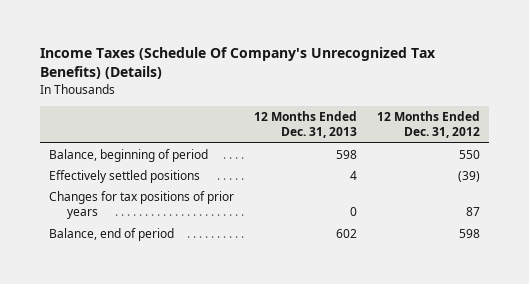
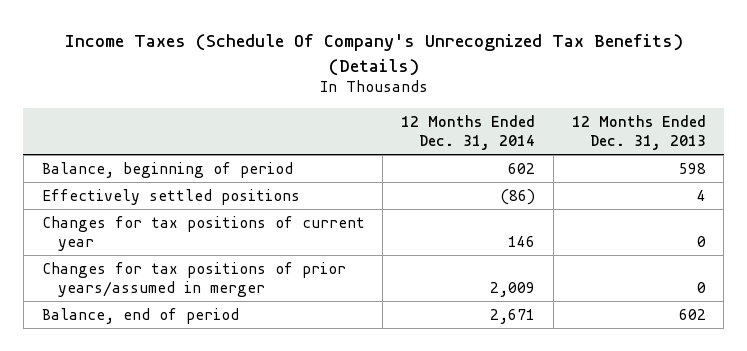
[376,110,480,139] 12 Months Ended Dec. 31, 2012 -> none
none -> [401,114,536,151] 12 Months Ended Dec. 31, 2014
none -> [41,215,365,252] Changes for tax positions of current year
[49,191,235,220] Changes for tax positions of prior years -> [41,261,346,298] Changes for tax positions of prior years/assumed in merger

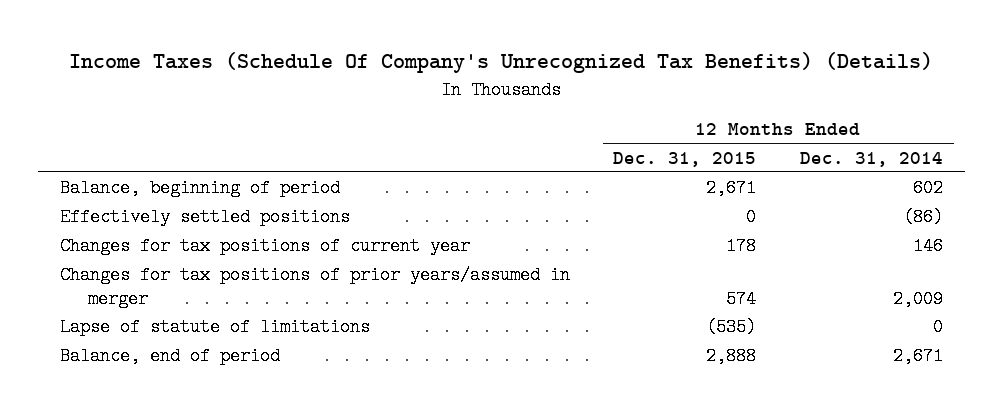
[571,114,706,151] 12 Months Ended Dec. 31, 2013 -> none
none -> [613,151,757,167] Dec. 31, 2015
none -> [59,318,370,337] Lapse of statute of limitations

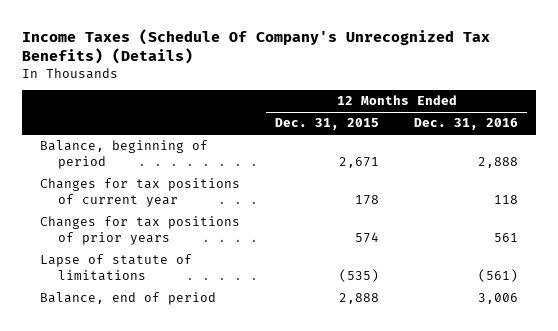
[800,151,944,167] Dec. 31, 2014 -> none
none -> [414,118,519,131] Dec. 31, 2016
[59,208,350,227] Effectively settled positions -> none
[59,266,570,308] Changes for tax positions of prior years/assumed in merger -> [40,216,241,245] Changes for tax positions of prior years

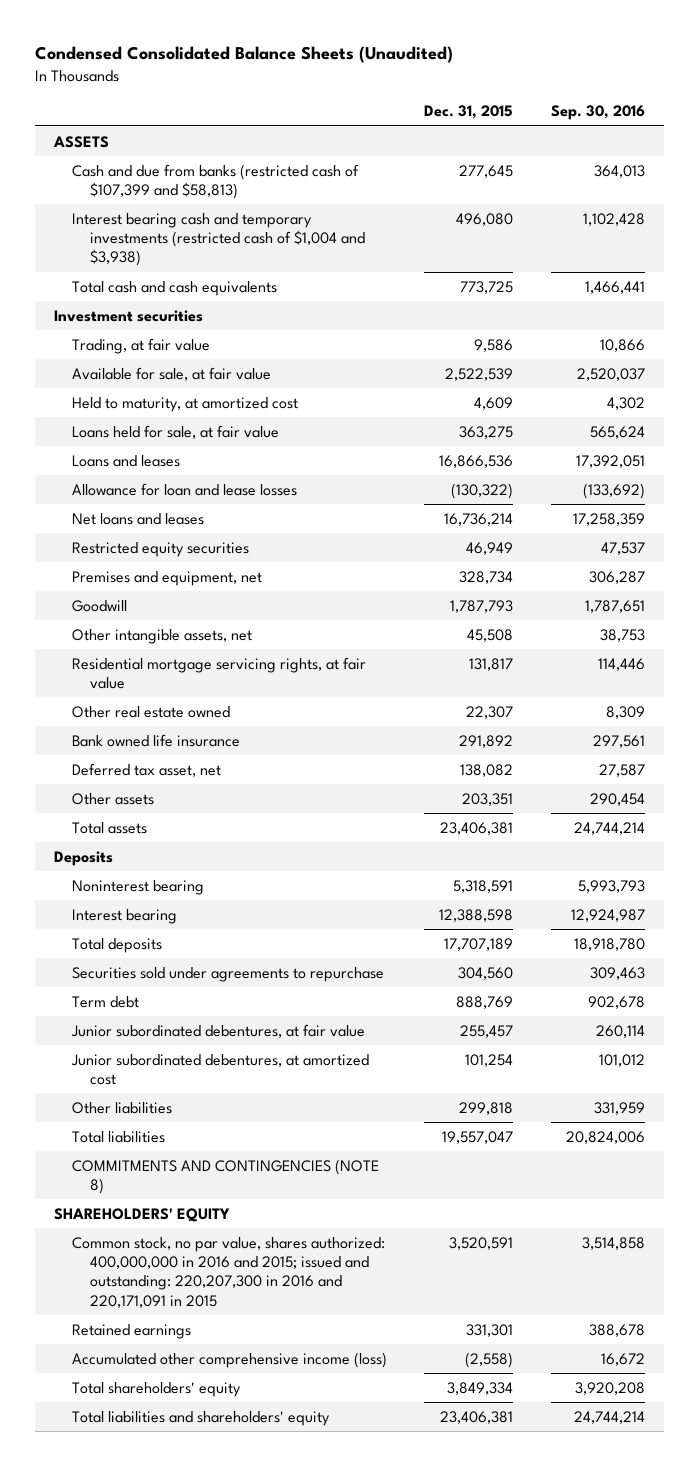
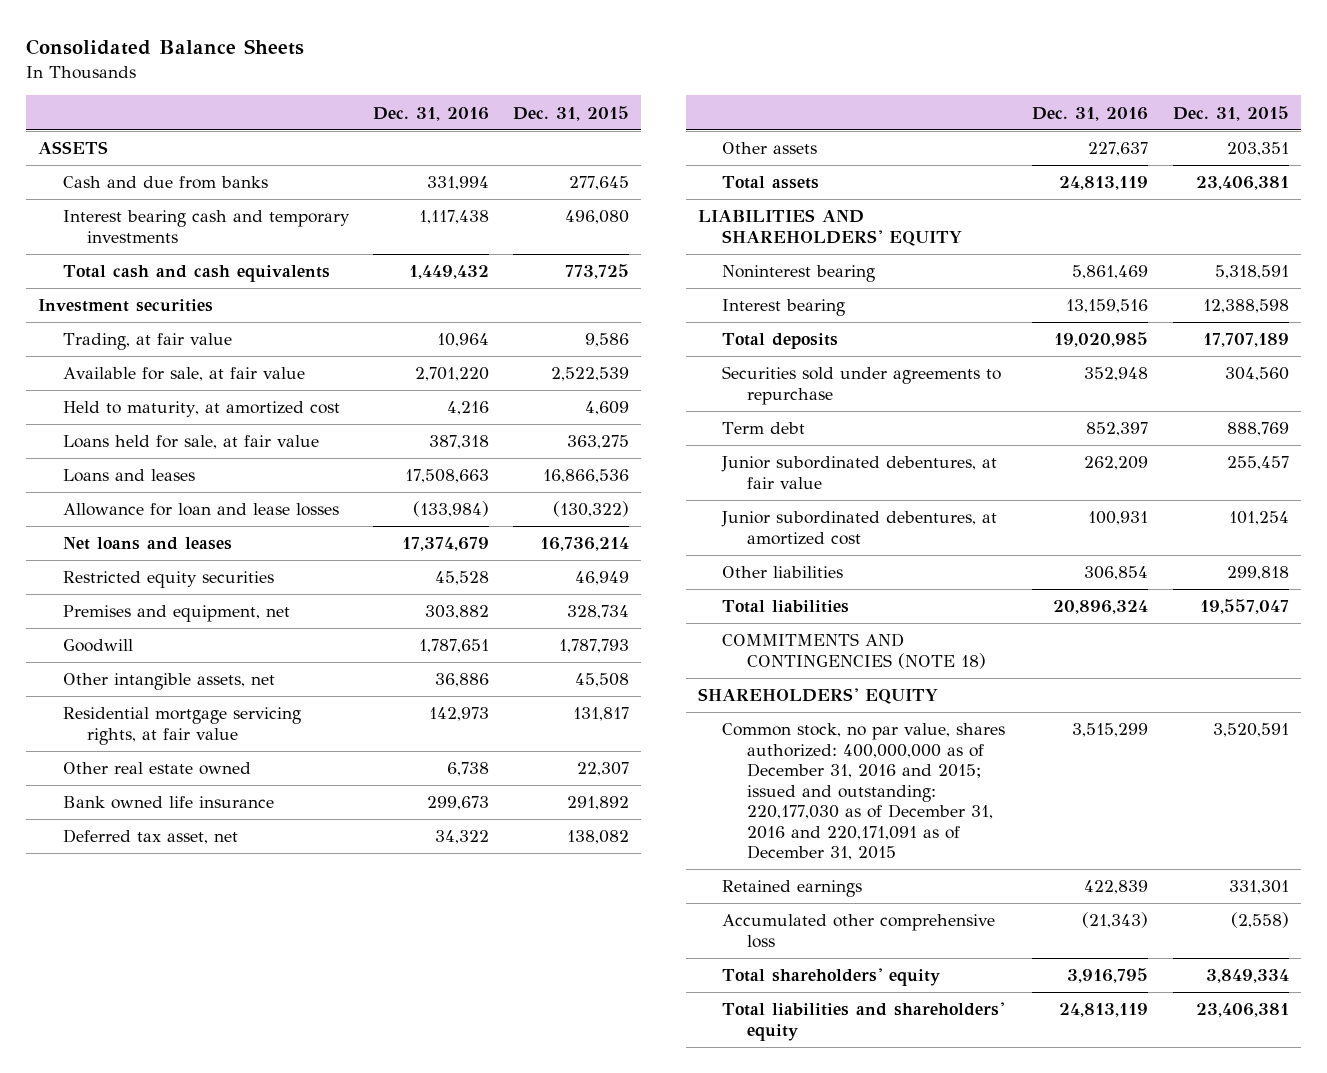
[34,46,453,64] Condensed Consolidated Balance Sheets (Unaudited) -> [26,38,305,55] Consolidated Balance Sheets
[550,105,645,121] Sep. 30, 2016 -> none
none -> [372,106,489,121] Dec. 31, 2016
[71,163,359,200] Cash and due from banks (restricted cash of $107,399 and $58,813) -> [62,176,268,190] Cash and due from banks
[71,212,366,267] Interest bearing cash and temporary investments (restricted cash of $1,004 and $3,938) -> [62,210,350,243] Interest bearing cash and temporary investments
[53,850,113,866] Deposits -> none
none -> [697,209,963,246] LIABILITIES AND SHAREHOLDERS' EQUITY
[71,1158,379,1195] COMMITMENTS AND CONTINGENCIES (NOTE 8) -> [722,633,986,669] COMMITMENTS AND CONTINGENCIES (NOTE 18)
[71,1236,385,1308] Common stock, no par value, shares authorized: 400,000,000 in 2016 and 2015; issued and outstanding: 220,207,300 in 2016 and 220,171,091 in 2015 -> [722,723,1006,861] Common stock, no par value, shares authorized: 400,000,000 as of December 31, 2016 and 2015; issued and outstanding: 220,177,030 as of December 31, 2016 and 220,171,091 as of December 31, 2015
[71,1351,387,1368] Accumulated other comprehensive income (loss) -> [722,914,996,948] Accumulated other comprehensive loss

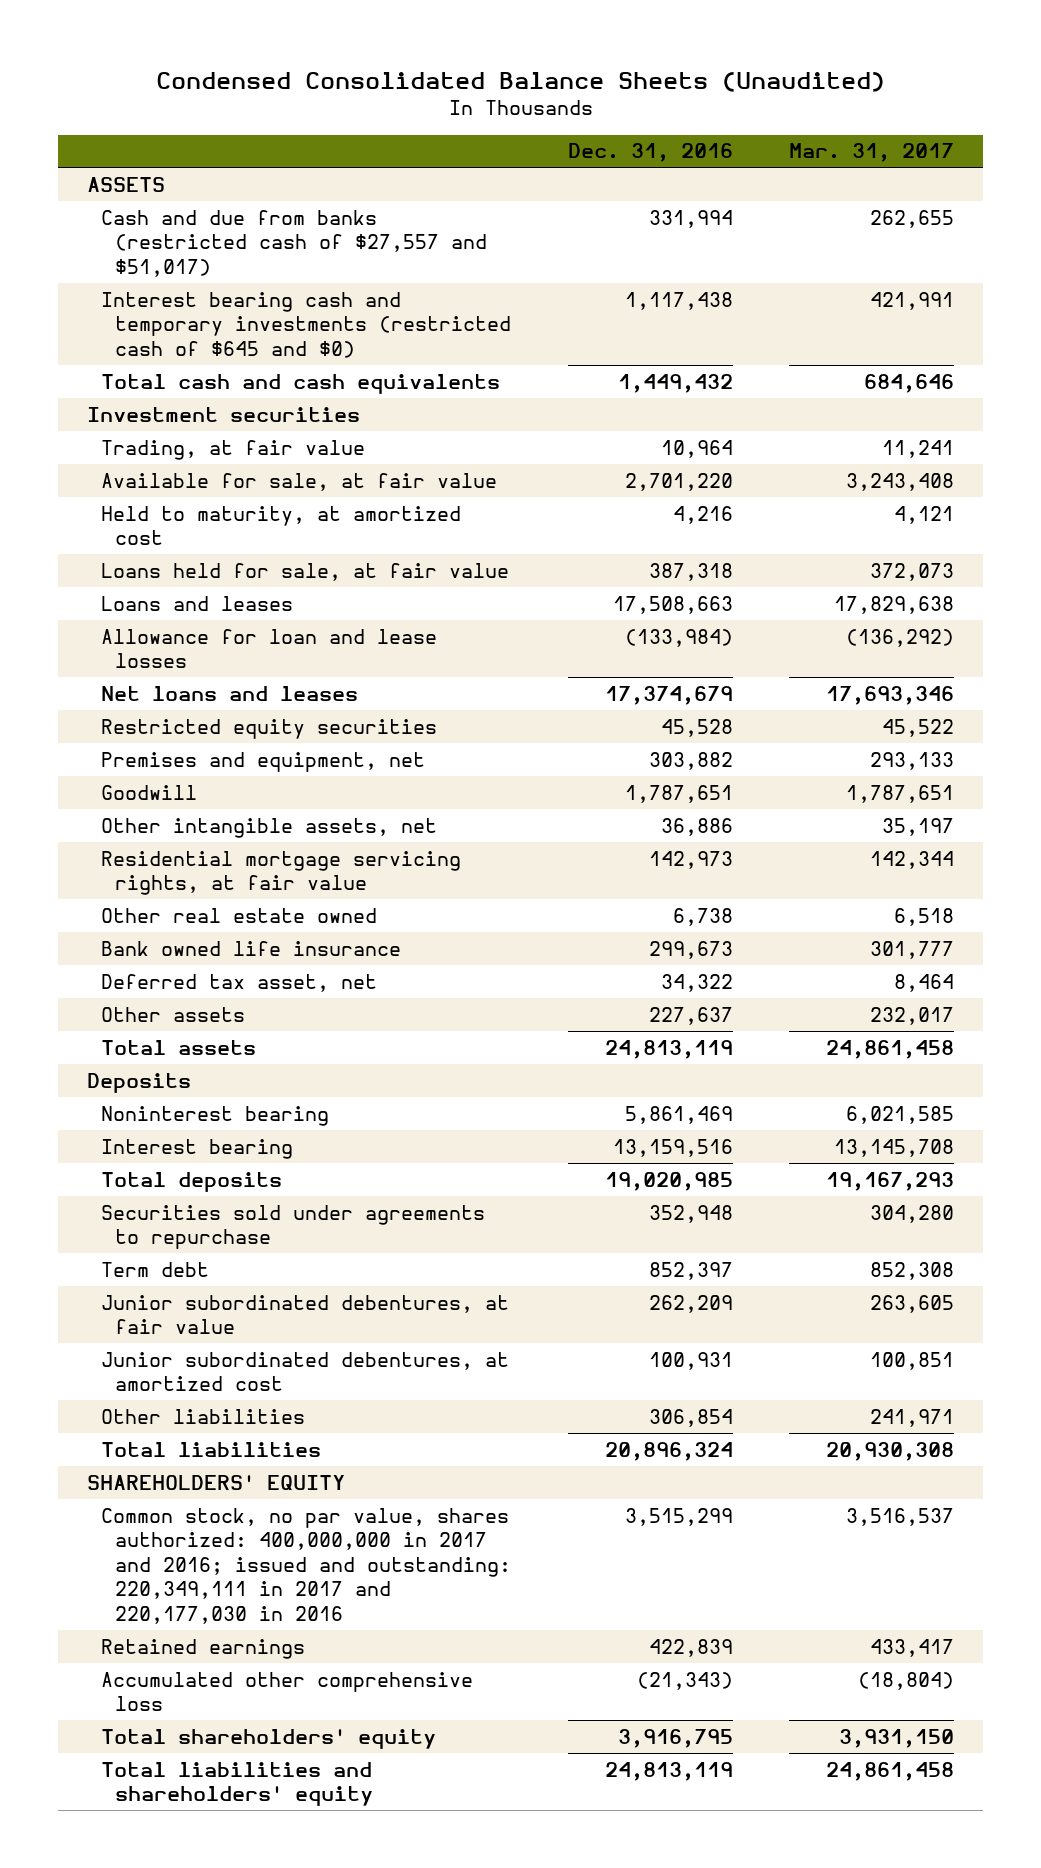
[26,38,305,55] Consolidated Balance Sheets -> [155,71,885,92] Condensed Consolidated Balance Sheets (Unaudited)
[513,105,630,121] Dec. 31, 2015 -> none
none -> [789,143,955,163] Mar. 31, 2017
[62,176,268,190] Cash and due from banks -> [100,209,487,277] Cash and due from banks (restricted cash of $27,557 and $51,017)
[62,210,350,243] Interest bearing cash and temporary investments -> [100,291,511,358] Interest bearing cash and temporary investments (restricted cash of $645 and $0)
[697,209,963,246] LIABILITIES AND SHAREHOLDERS' EQUITY -> none
none -> [86,1072,191,1093] Deposits
[722,633,986,669] COMMITMENTS AND CONTINGENCIES (NOTE 18) -> none
[722,723,1006,861] Common stock, no par value, shares authorized: 400,000,000 as of December 31, 2016 and 2015; issued and outstanding: 220,177,030 as of December 31, 2016 and 220,171,091 as of December 31, 2015 -> [100,1507,511,1624] Common stock, no par value, shares authorized: 400,000,000 in 2017 and 2016; issued and outstanding: 220,349,111 in 2017 and 220,177,030 in 2016

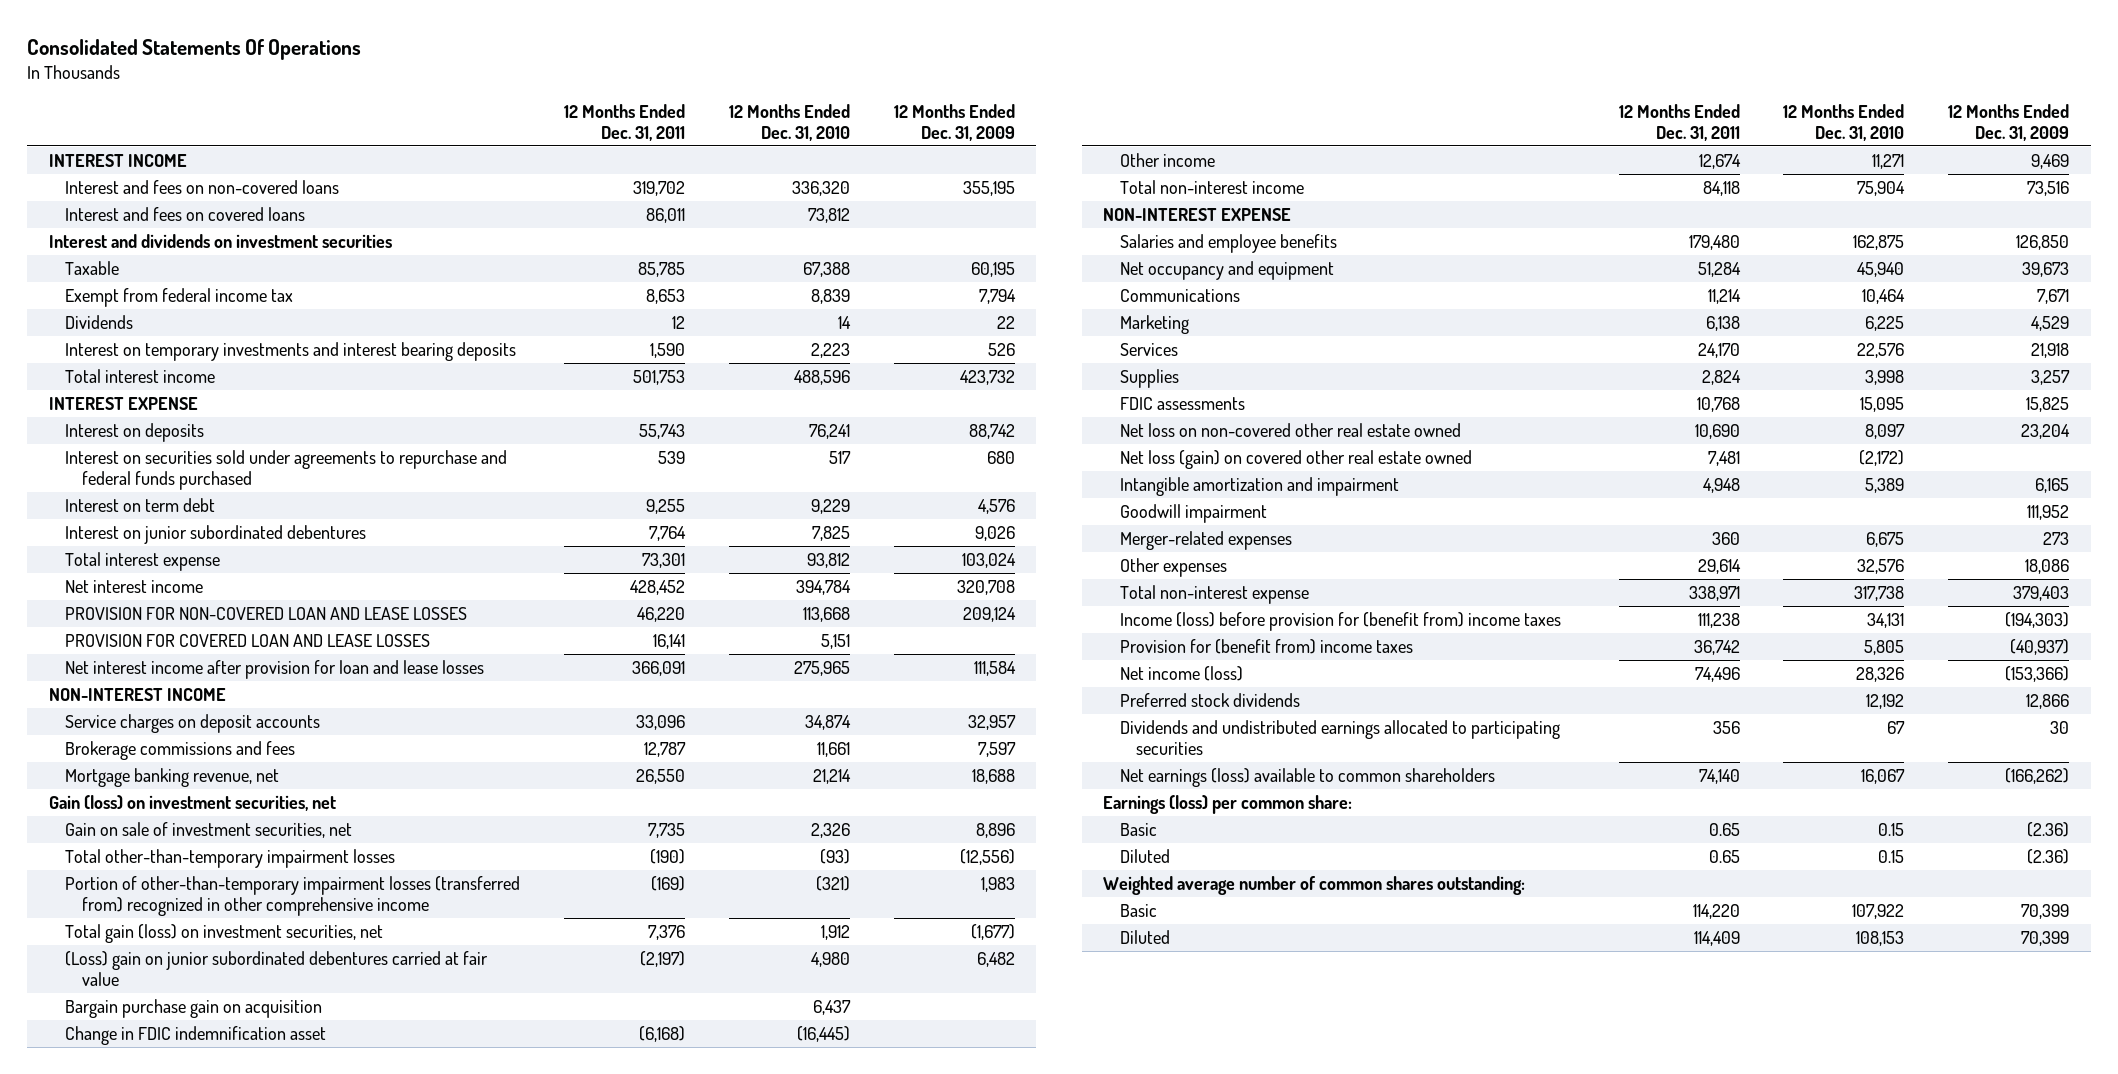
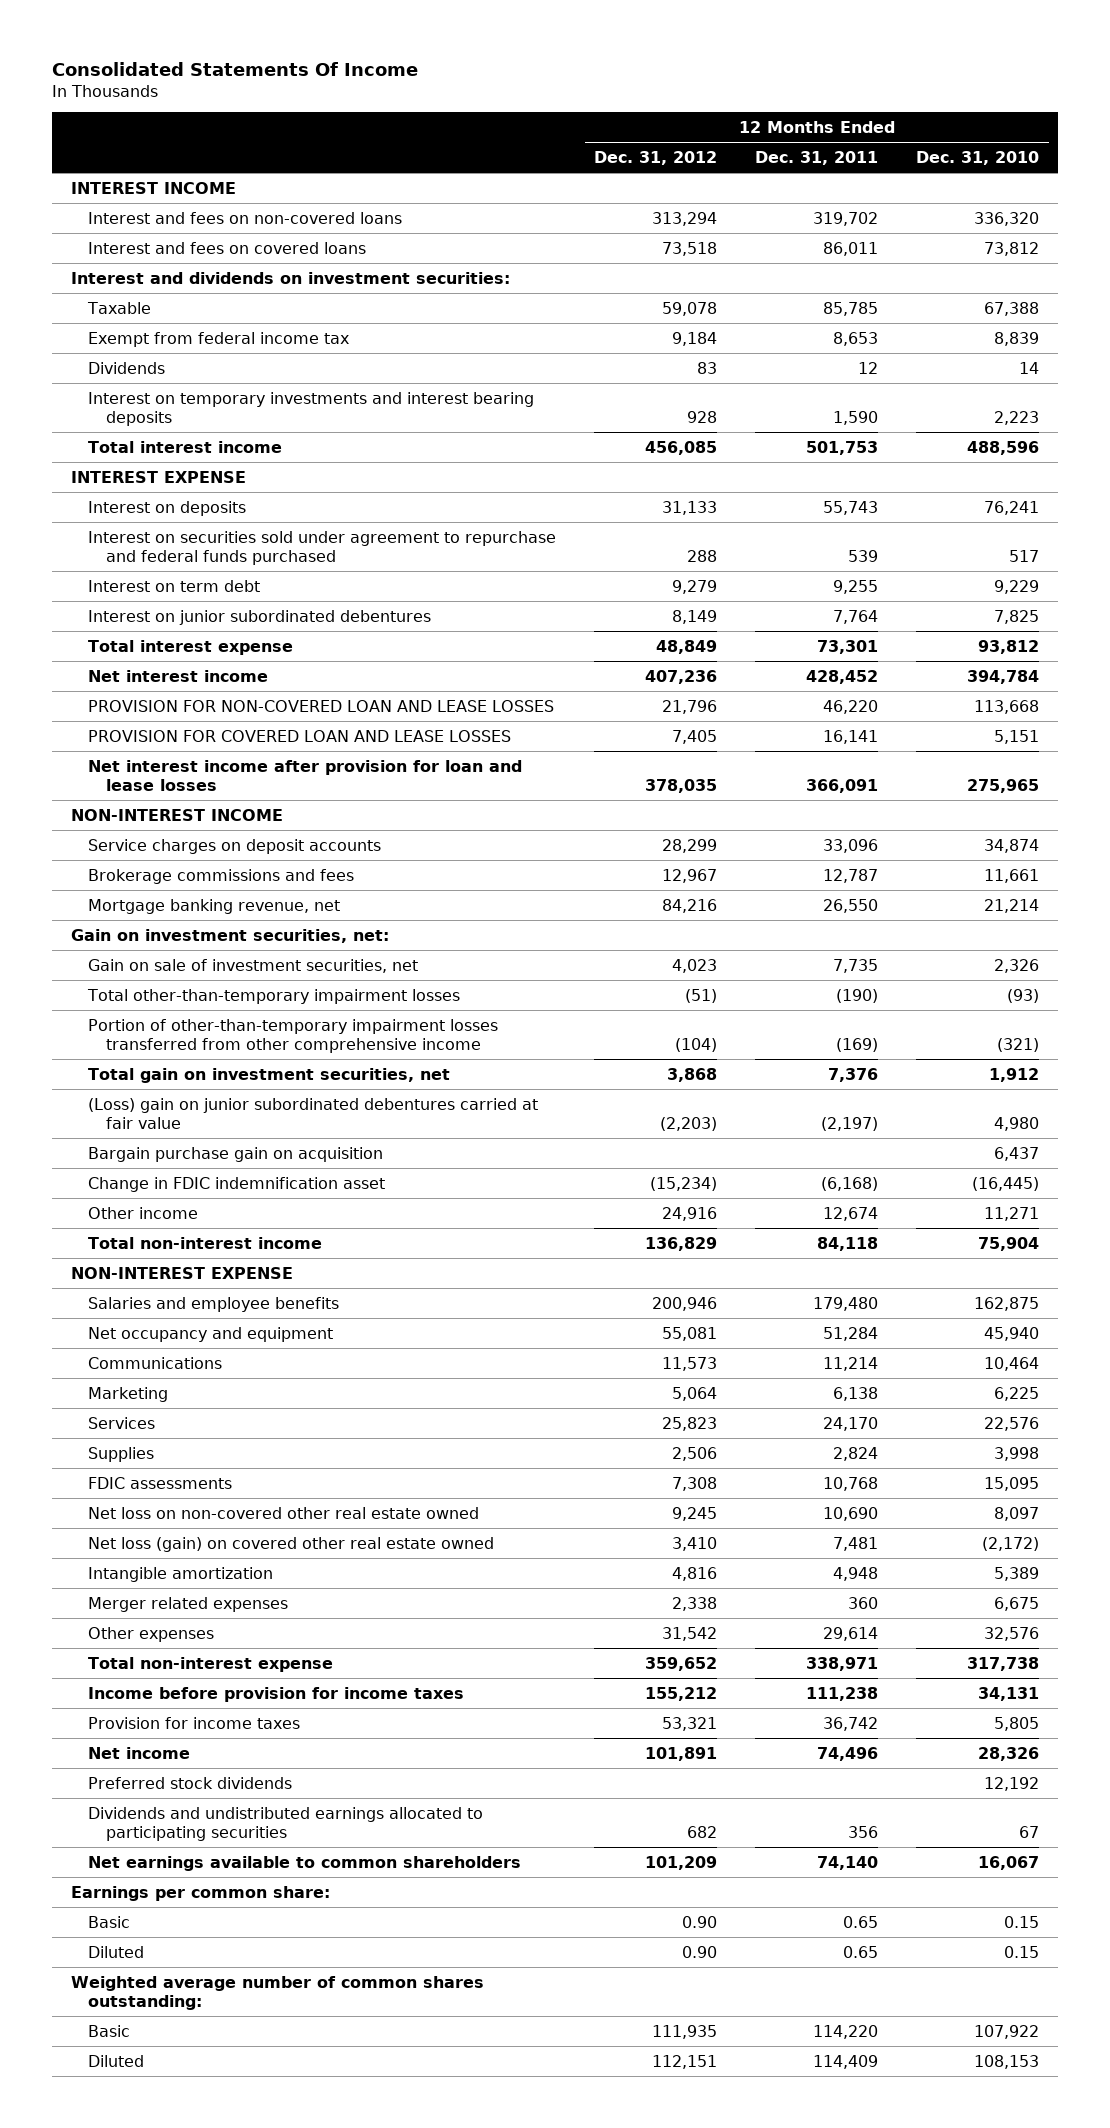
[27,39,362,61] Consolidated Statements Of Operations -> [52,61,419,76] Consolidated Statements Of Income
[893,103,1015,141] 12 Months Ended Dec. 31, 2009 -> none
none -> [594,151,718,166] Dec. 31, 2012
[48,234,392,249] Interest and dividends on investment securities -> [70,271,510,284] Interest and dividends on investment securities:
[65,450,508,491] Interest on securities sold under agreements to repurchase and federal funds purchased -> [88,530,557,565] Interest on securities sold under agreement to repurchase and federal funds purchased
[48,795,336,812] Gain (loss) on investment securities, net -> [70,928,389,943] Gain on investment securities, net:
[65,876,521,917] Portion of other-than-temporary impairment losses (transferred from) recognized in other comprehensive income -> [88,1018,499,1053] Portion of other-than-temporary impairment losses transferred from other comprehensive income
[65,924,384,944] Total gain (loss) on investment securities, net -> [88,1067,451,1083] Total gain on investment securities, net
[1119,504,1267,524] Goodwill impairment -> none
[1119,477,1399,497] Intangible amortization and impairment -> [88,1566,274,1582] Intangible amortization
[1119,531,1292,551] Merger-related expenses -> [88,1596,289,1612] Merger related expenses
[1119,612,1561,632] Income (loss) before provision for (benefit from) income taxes -> [88,1686,465,1702] Income before provision for income taxes
[1119,639,1413,655] Provision for (benefit from) income taxes -> [88,1716,301,1729] Provision for income taxes
[1119,666,1243,682] Net income (loss) -> [88,1746,191,1759] Net income
[1119,768,1495,788] Net earnings (loss) available to common shareholders -> [88,1855,522,1871] Net earnings available to common shareholders
[1103,795,1353,815] Earnings (loss) per common share: -> [70,1885,330,1901] Earnings per common share:

